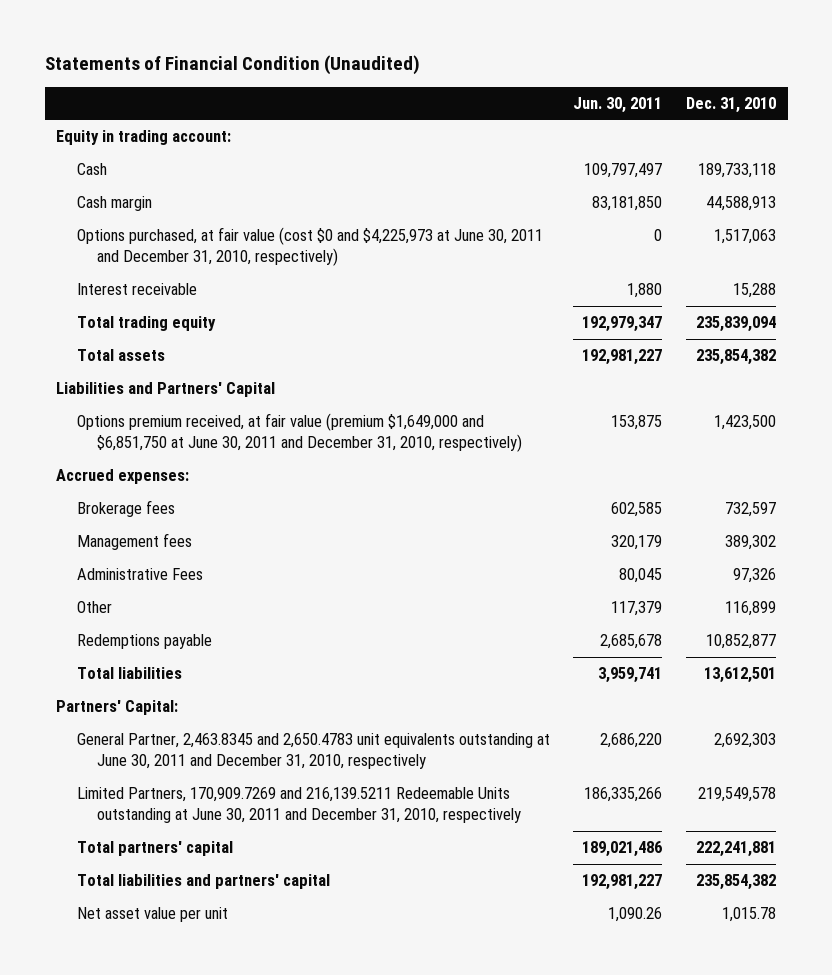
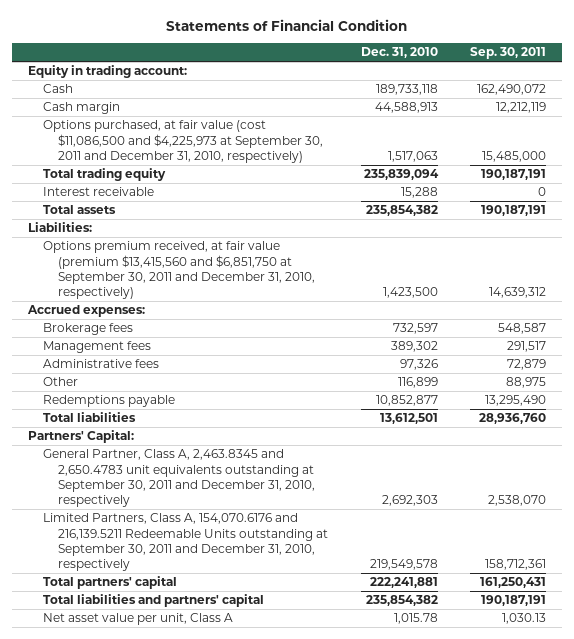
[44,55,420,76] Statements of Financial Condition (Unaudited) -> [166,18,408,31] Statements of Financial Condition
[573,96,663,113] Jun. 30, 2011 -> none
none -> [470,47,547,60] Sep. 30, 2011
[76,227,543,267] Options purchased, at fair value (cost $0 and $4,225,973 at June 30, 2011 and December 31, 2010, respectively) -> [43,120,324,163] Options purchased, at fair value (cost $11,086,500 and $4,225,973 at September 30, 2011 and December 31, 2010, respectively)
[76,283,197,296] Interest receivable -> [43,187,155,197] Interest receivable
[56,382,276,398] Liabilities and Partners' Capital -> [28,222,93,233] Liabilities:
[76,413,522,453] Options premium received, at fair value (premium $1,649,000 and $6,851,750 at June 30, 2011 and December 31, 2010, respectively) -> [43,241,316,300] Options premium received, at fair value (premium $13,415,560 and $6,851,750 at September 30, 2011 and December 31, 2010, respectively)
[76,568,203,581] Administrative Fees -> [43,359,160,369] Administrative fees
[76,733,550,770] General Partner, 2,463.8345 and 2,650.4783 unit equivalents outstanding at June 30, 2011 and December 31, 2010, respectively -> [43,449,316,508] General Partner, Class A, 2,463.8345 and 2,650.4783 unit equivalents outstanding at September 30, 2011 and December 31, 2010, respectively
[76,787,521,824] Limited Partners, 170,909.7269 and 216,139.5211 Redeemable Units outstanding at June 30, 2011 and December 31, 2010, respectively -> [43,513,329,572] Limited Partners, Class A, 154,070.6176 and 216,139.5211 Redeemable Units outstanding at September 30, 2011 and December 31, 2010, respectively
[76,907,228,923] Net asset value per unit -> [43,613,234,626] Net asset value per unit, Class A

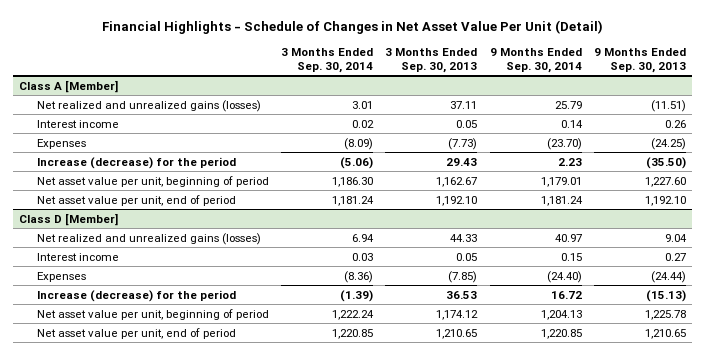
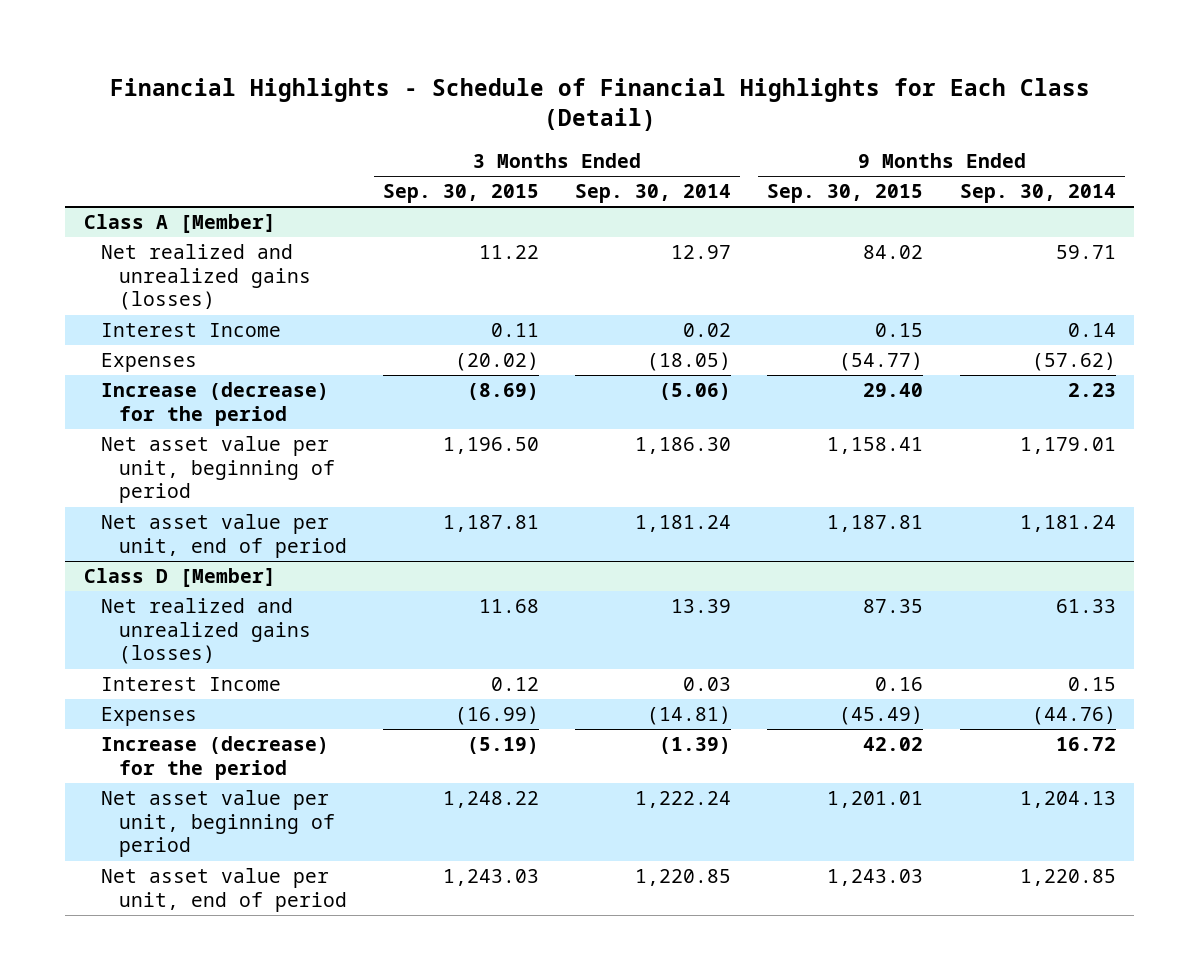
[101,19,603,34] Financial Highlights - Schedule of Changes in Net Asset Value Per Unit (Detail) -> [109,77,1090,132] Financial Highlights - Schedule of Financial Highlights for Each Class (Detail)
[385,47,478,73] 3 Months Ended Sep. 30, 2013 -> none
[593,47,686,73] 9 Months Ended Sep. 30, 2013 -> none
none -> [382,184,539,204] Sep. 30, 2015
none -> [767,184,924,204] Sep. 30, 2015
[352,100,374,109] 3.01 -> [671,245,732,260] 12.97
[554,100,582,109] 25.79 -> [1055,245,1116,260] 59.71
[36,119,119,128] Interest income -> [101,323,282,338] Interest Income
[344,137,374,150] (8.09) -> [647,352,732,372] (18.05)
[546,137,582,150] (23.70) -> [1031,352,1116,372] (57.62)
[352,233,375,242] 6.94 -> [671,599,732,614] 13.39
[554,233,582,242] 40.97 -> [1055,599,1116,614] 61.33
[36,252,119,261] Interest income -> [101,677,282,692] Interest Income
[344,270,374,283] (8.36) -> [647,706,732,726] (14.81)
[546,270,582,283] (24.40) -> [1031,706,1116,726] (44.76)

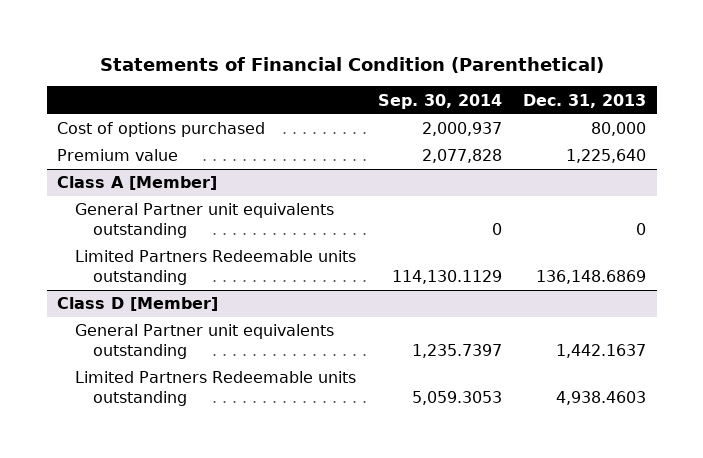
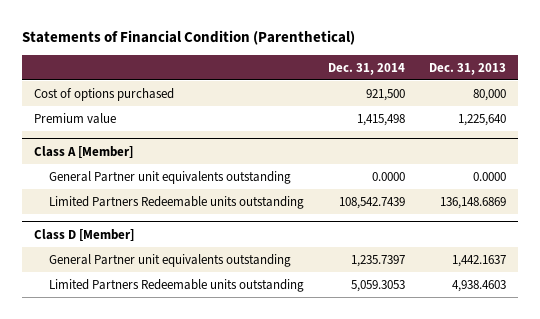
[377,93,502,109] Sep. 30, 2014 -> none
none -> [327,62,405,75] Dec. 31, 2014
[636,222,647,235] 0 -> [472,171,506,181] 0.0000

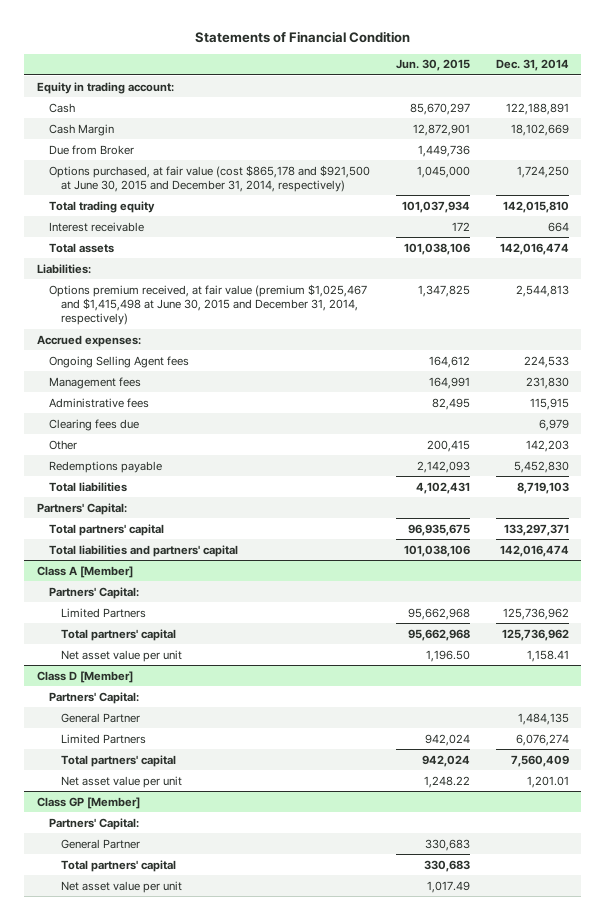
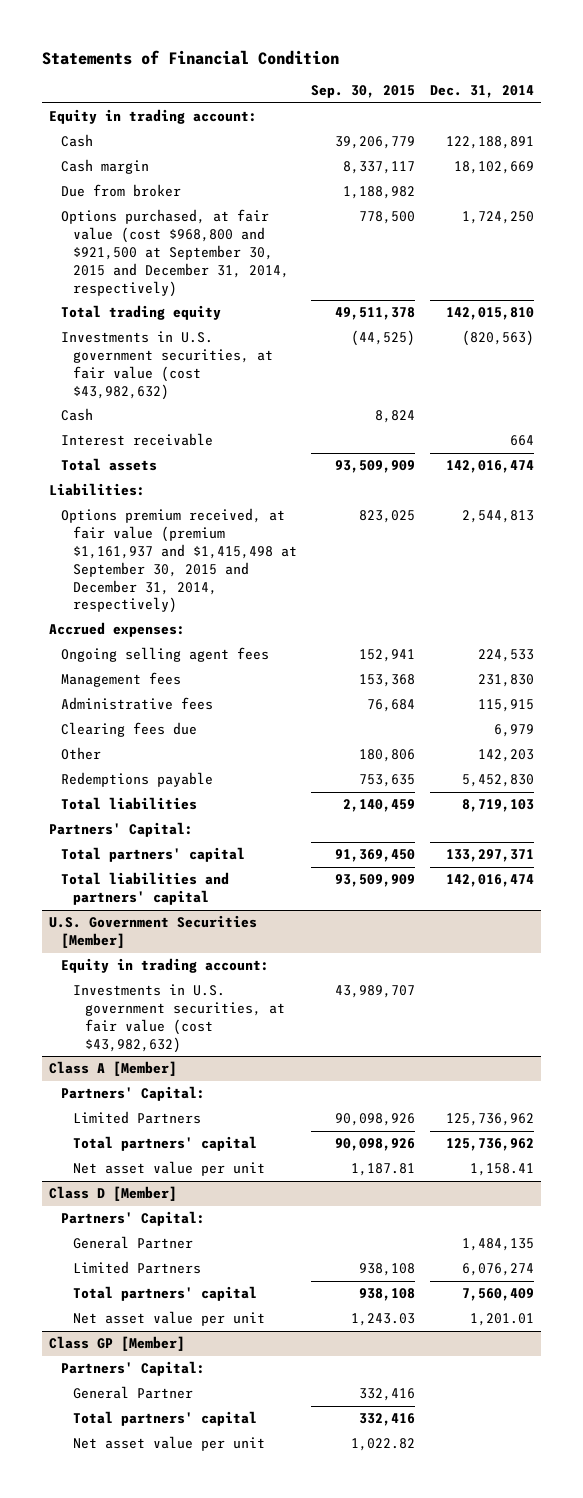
[395,59,470,72] Jun. 30, 2015 -> none
none -> [311,85,416,99] Sep. 30, 2015
[48,123,114,136] Cash Margin -> [61,159,150,175] Cash margin
[48,144,134,155] Due from Broker -> [61,184,182,198] Due from broker
[48,164,370,192] Options purchased, at fair value (cost $865,178 and $921,500 at June 30, 2015 and December 31, 2014, respectively) -> [61,209,290,297] Options purchased, at fair value (cost $968,800 and $921,500 at September 30, 2015 and December 31, 2014, respectively)
none -> [61,331,274,400] Investments in U.S. government securities, at fair value (cost $43,982,632)
none -> [61,408,94,422] Cash
[48,283,367,326] Options premium received, at fair value (premium $1,025,467 and $1,415,498 at June 30, 2015 and December 31, 2014, respectively) -> [61,508,298,614] Options premium received, at fair value (premium $1,161,937 and $1,415,498 at September 30, 2015 and December 31, 2014, respectively)
[48,355,189,368] Ongoing Selling Agent fees -> [61,647,270,663] Ongoing selling agent fees
none -> [49,915,258,949] U.S. Government Securities [Member]
none -> [61,958,270,974] Equity in trading account:
none -> [73,984,286,1053] Investments in U.S. government securities, at fair value (cost $43,982,632)

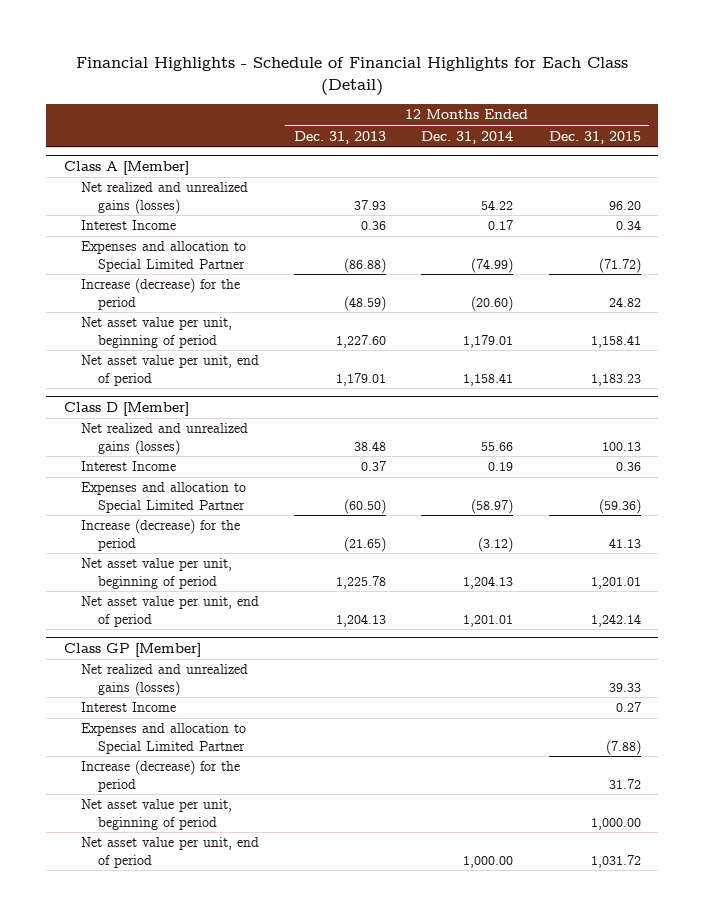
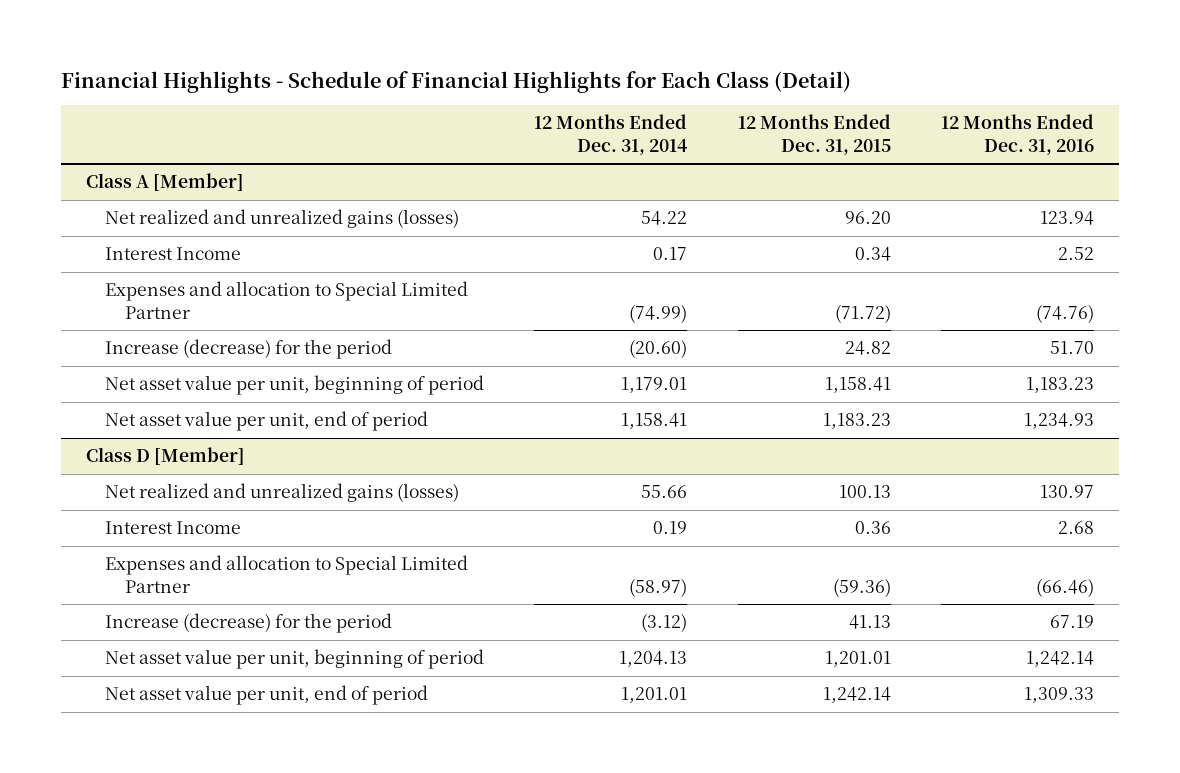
[294,130,387,144] Dec. 31, 2013 -> none
none -> [941,114,1095,155] 12 Months Ended Dec. 31, 2016
[63,643,201,658] Class GP [Member] -> none
[80,664,248,696] Net realized and unrealized gains (losses) -> none
[80,702,176,713] Interest Income -> none
[80,723,246,754] Expenses and allocation to Special Limited Partner -> none
[80,760,240,792] Increase (decrease) for the period -> none
[80,799,232,830] Net asset value per unit, beginning of period -> none
[80,837,259,868] Net asset value per unit, end of period -> none

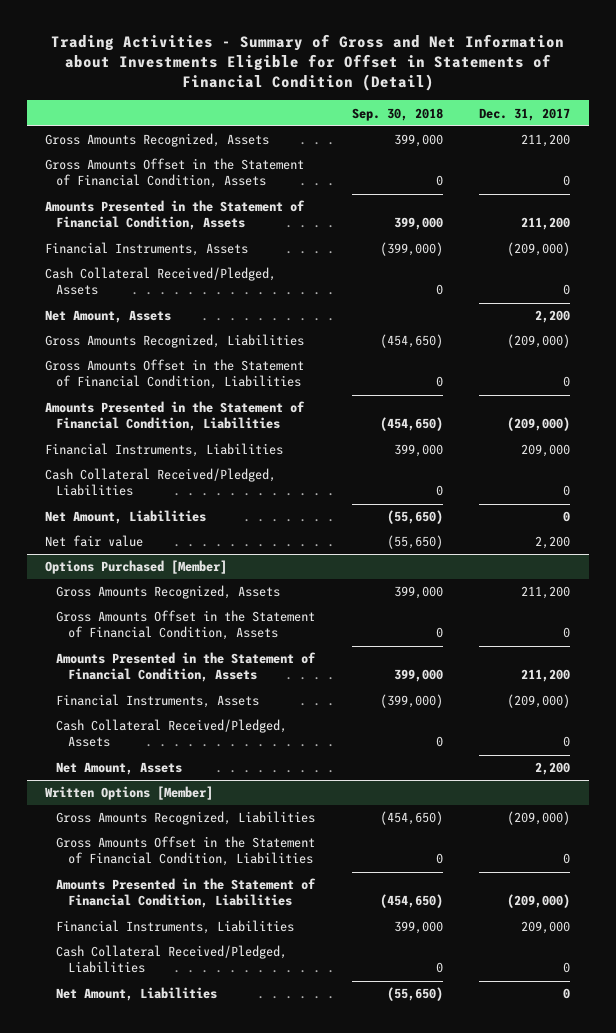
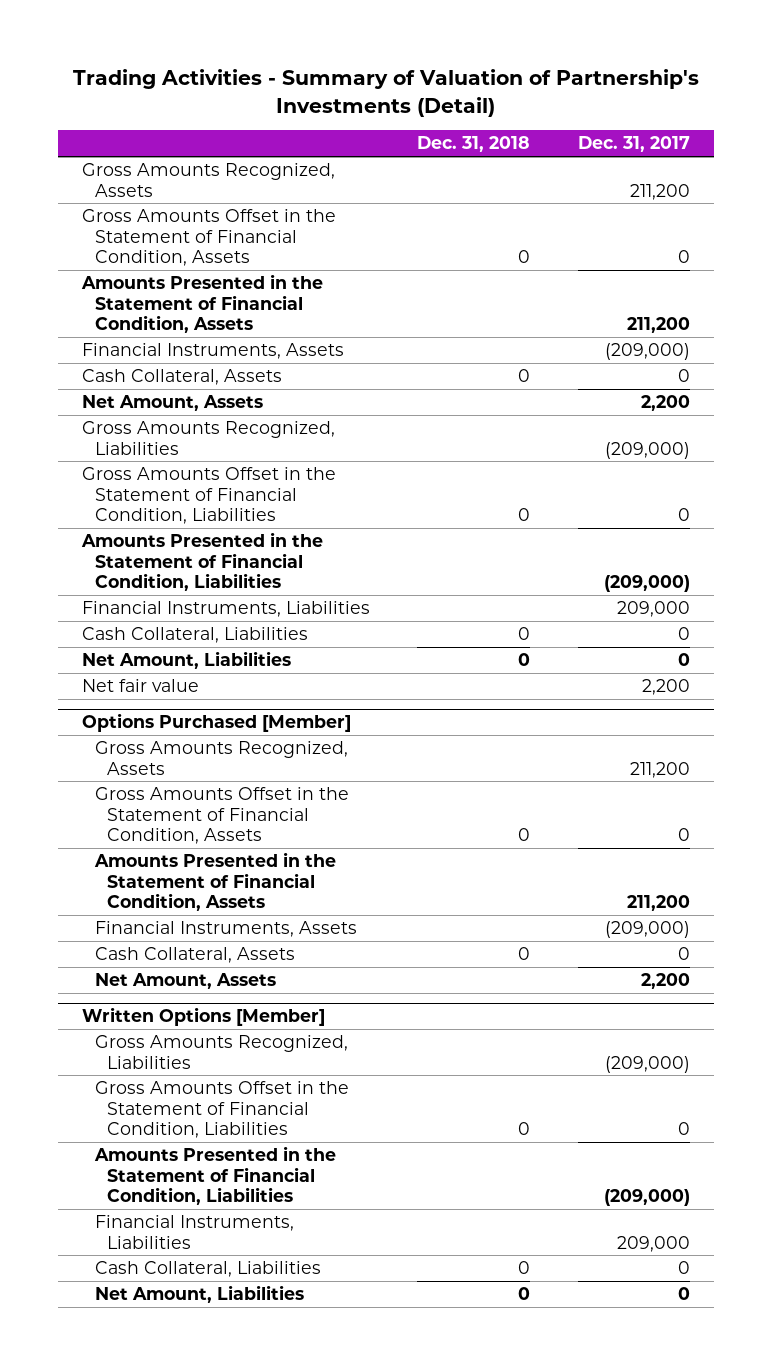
[50,34,564,92] Trading Activities - Summary of Gross and Net Information about Investments Eligible for Offset in Statements of Financial Condition (Detail) -> [72,69,699,117] Trading Activities - Summary of Valuation of Partnership's Investments (Detail)
[351,107,443,121] Sep. 30, 2018 -> none
none -> [417,136,531,153] Dec. 31, 2018
[45,267,277,296] Cash Collateral Received/Pledged, Assets -> [81,369,282,386] Cash Collateral, Assets
[45,468,277,497] Cash Collateral Received/Pledged, Liabilities -> [81,627,308,644] Cash Collateral, Liabilities
[56,719,288,748] Cash Collateral Received/Pledged, Assets -> [94,947,295,964] Cash Collateral, Assets
[56,945,288,974] Cash Collateral Received/Pledged, Liabilities -> [94,1261,321,1278] Cash Collateral, Liabilities

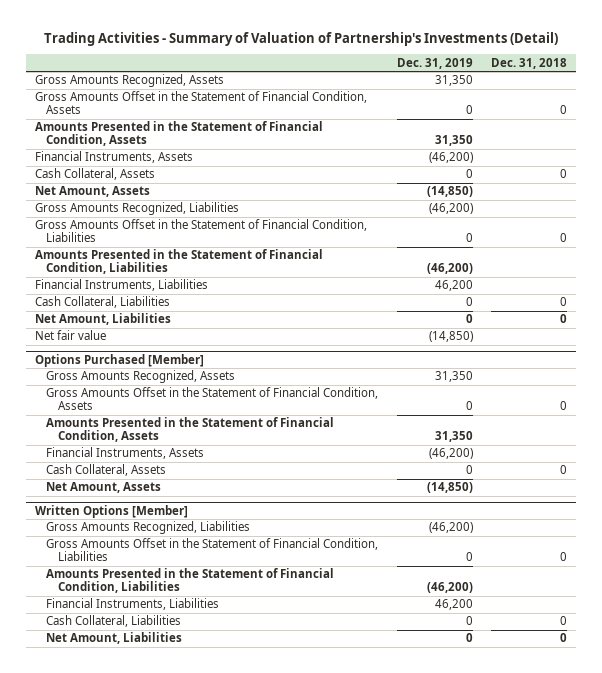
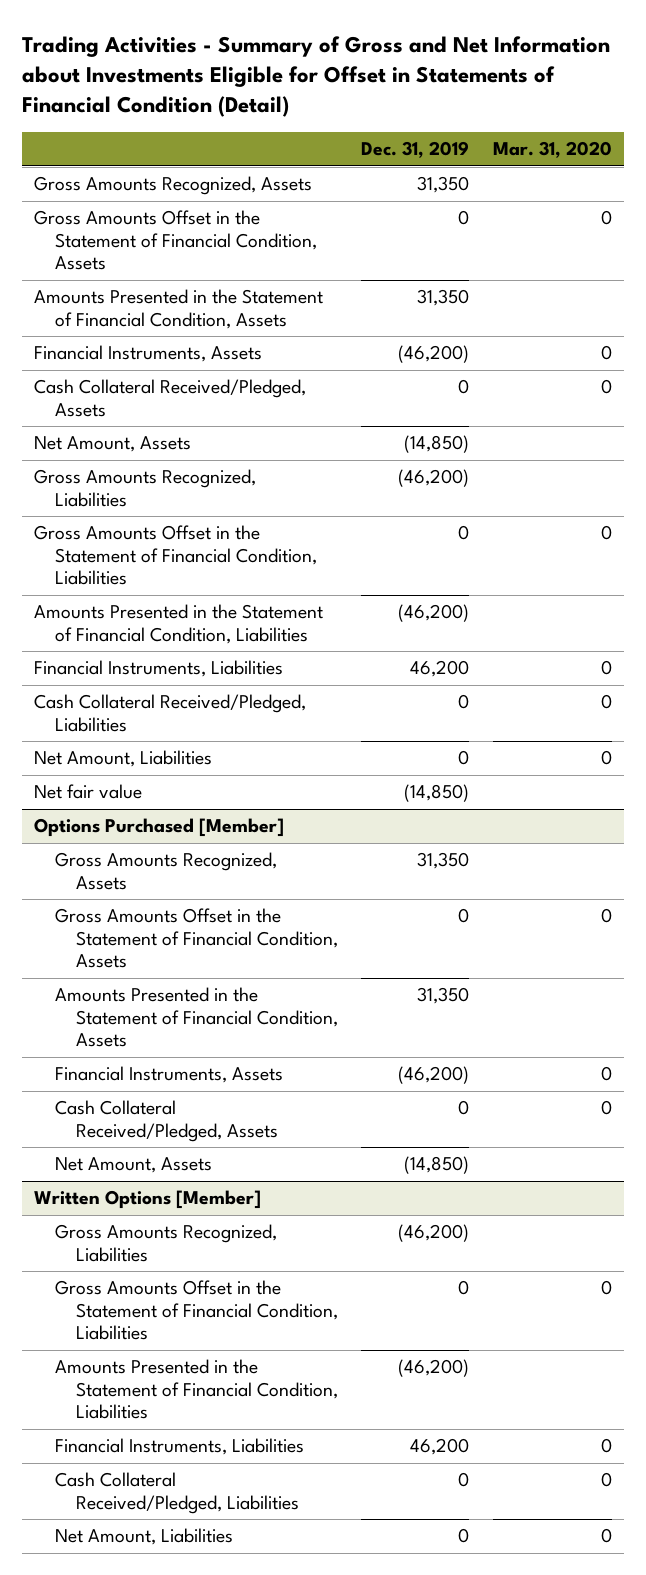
[43,32,558,47] Trading Activities - Summary of Valuation of Partnership's Investments (Detail) -> [21,35,610,118] Trading Activities - Summary of Gross and Net Information about Investments Eligible for Offset in Statements of Financial Condition (Detail)
[490,57,567,69] Dec. 31, 2018 -> none
none -> [493,141,613,159] Mar. 31, 2020
[34,168,155,181] Cash Collateral, Assets -> [33,379,306,417] Cash Collateral Received/Pledged, Assets
[34,296,170,309] Cash Collateral, Liabilities -> [33,694,306,732] Cash Collateral Received/Pledged, Liabilities
[46,464,167,477] Cash Collateral, Assets -> [54,1100,278,1142] Cash Collateral Received/Pledged, Assets
[46,615,182,628] Cash Collateral, Liabilities -> [54,1472,299,1514] Cash Collateral Received/Pledged, Liabilities

